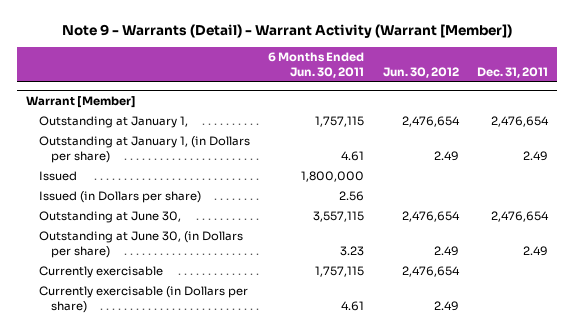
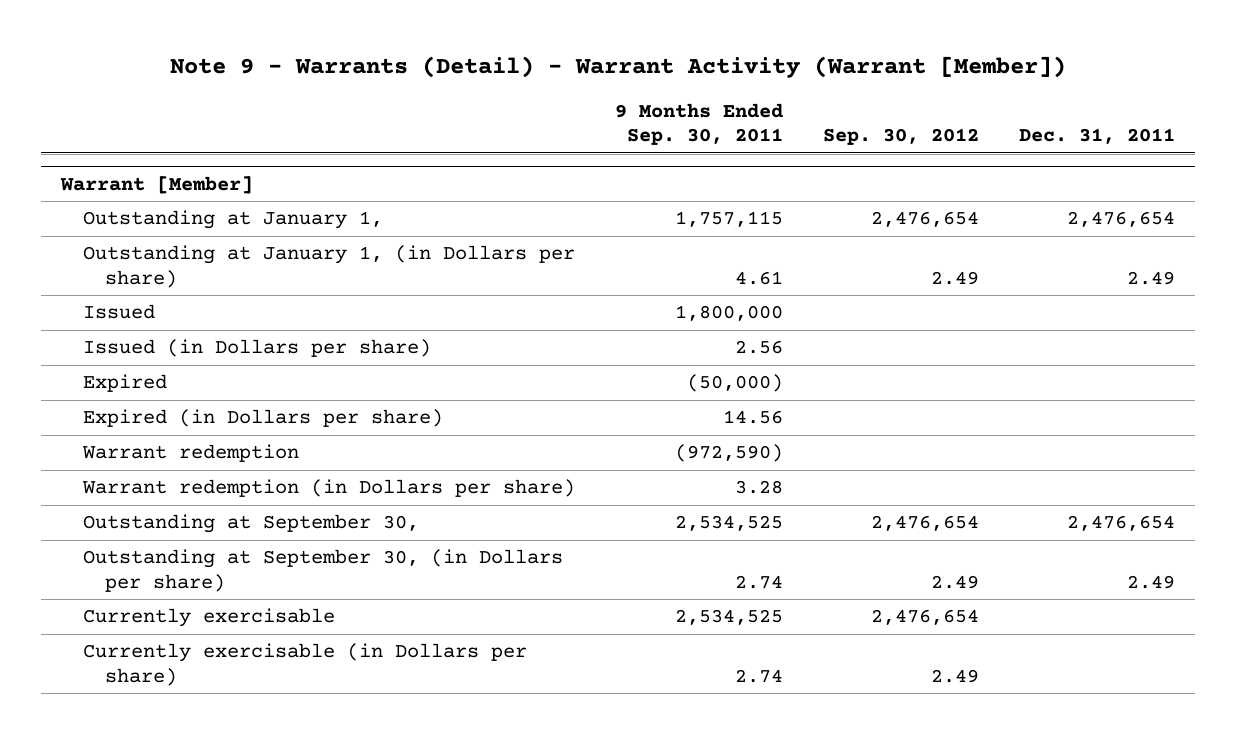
[268,52,365,78] 6 Months Ended Jun. 30, 2011 -> none
[382,66,459,78] Jun. 30, 2012 -> none
none -> [614,102,783,146] 9 Months Ended Sep. 30, 2011
none -> [822,128,979,146] Sep. 30, 2012
none -> [82,374,167,393] Expired
none -> [82,409,443,428] Expired (in Dollars per share)
none -> [81,444,299,463] Warrant redemption
none -> [81,479,575,498] Warrant redemption (in Dollars per share)
[38,211,181,224] Outstanding at June 30, -> [82,514,419,534] Outstanding at September 30,
[38,231,243,258] Outstanding at June 30, (in Dollars per share) -> [82,549,563,592] Outstanding at September 30, (in Dollars per share)

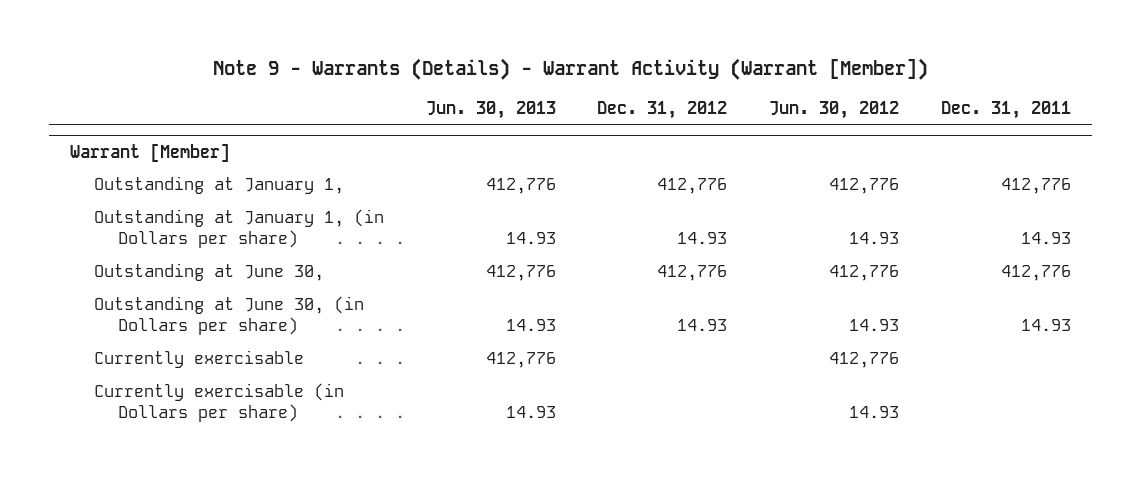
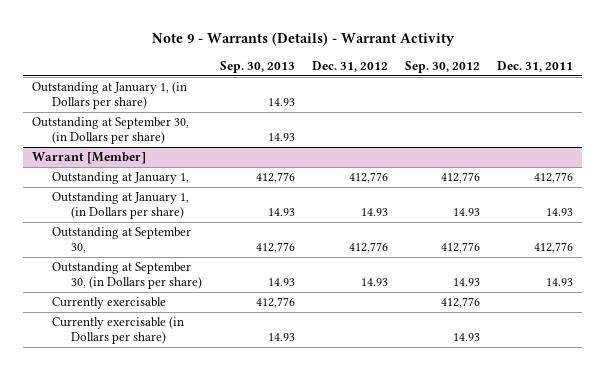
[212,58,928,81] Note 9 - Warrants (Details) - Warrant Activity (Warrant [Member]) -> [151,32,455,47] Note 9 - Warrants (Details) - Warrant Activity
[425,101,556,120] Jun. 30, 2013 -> none
[769,101,900,120] Jun. 30, 2012 -> none
none -> [219,61,295,74] Sep. 30, 2013
none -> [405,61,481,74] Sep. 30, 2012
none -> [31,80,187,110] Outstanding at January 1, (in Dollars per share)
none -> [31,116,189,145] Outstanding at September 30, (in Dollars per share)
[93,263,324,282] Outstanding at June 30, -> [51,226,191,254] Outstanding at September 30,
[93,296,364,336] Outstanding at June 30, (in Dollars per share) -> [51,261,203,290] Outstanding at September 30, (in Dollars per share)

